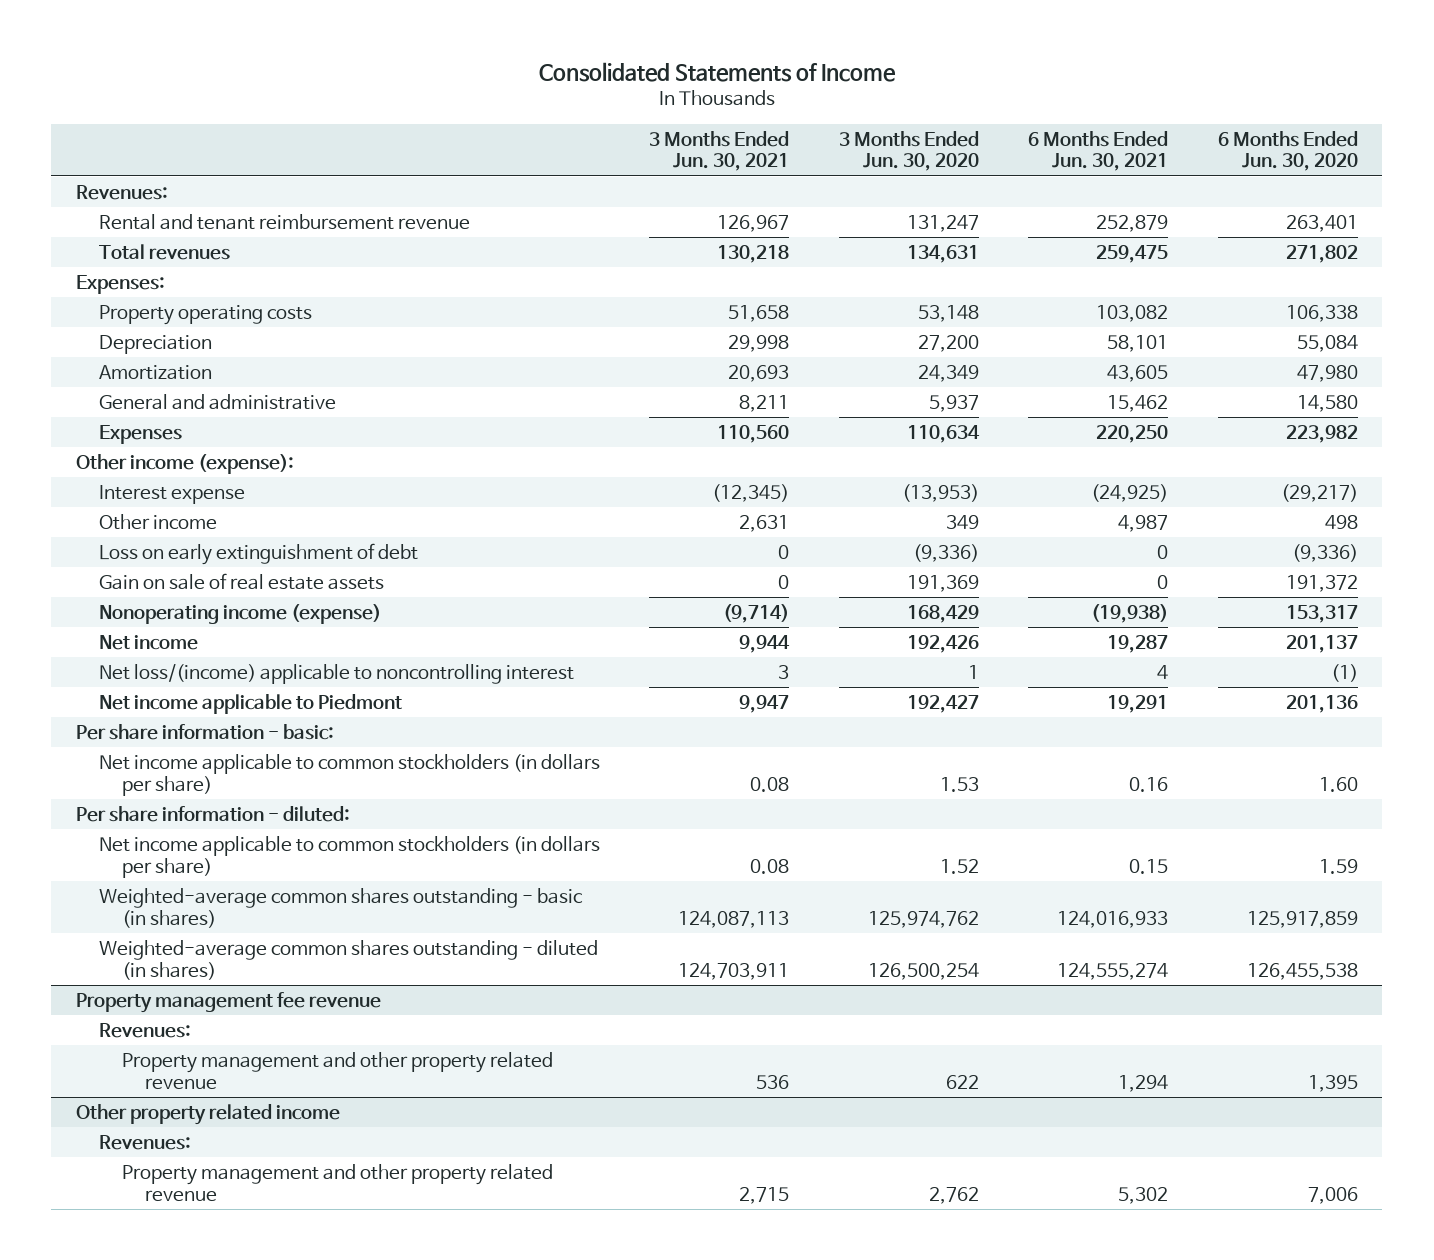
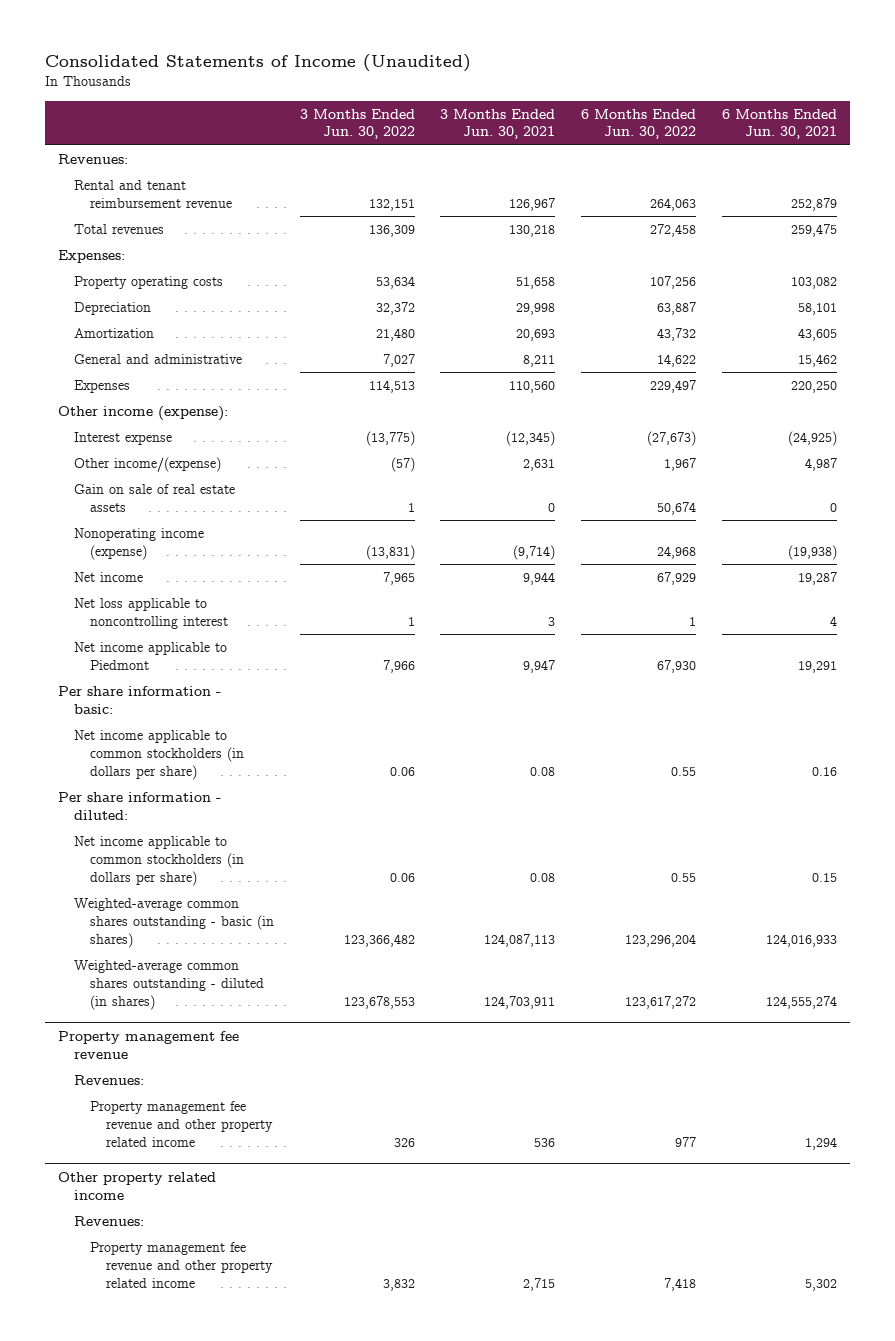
[538,62,896,83] Consolidated Statements of Income -> [45,54,472,73] Consolidated Statements of Income (Unaudited)
[838,130,979,172] 3 Months Ended Jun. 30, 2020 -> none
[1217,130,1358,172] 6 Months Ended Jun. 30, 2020 -> none
none -> [299,108,415,140] 3 Months Ended Jun. 30, 2022
none -> [581,108,697,140] 6 Months Ended Jun. 30, 2022
[99,542,419,565] Loss on early extinguishment of debt -> none
[99,513,218,530] Other income -> [74,456,222,472] Other income/(expense)
[99,663,575,684] Net loss/(income) applicable to noncontrolling interest -> [74,597,228,629] Net loss applicable to noncontrolling interest
[121,1051,553,1090] Property management and other property related revenue -> [89,1100,273,1147] Property management fee revenue and other property related income
[121,1163,553,1202] Property management and other property related revenue -> [89,1241,273,1288] Property management fee revenue and other property related income

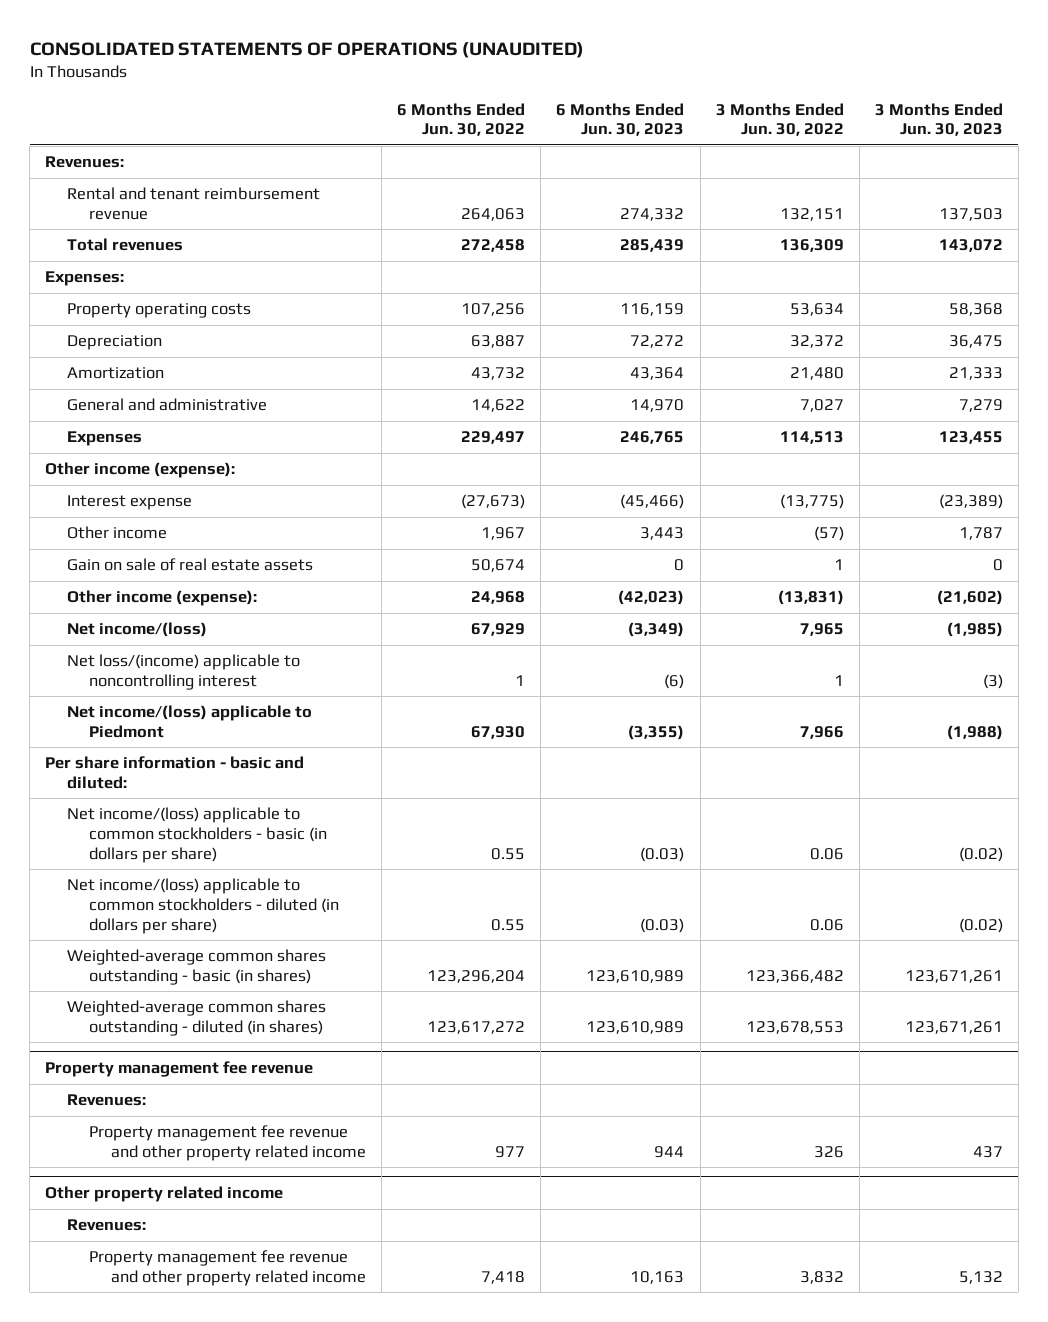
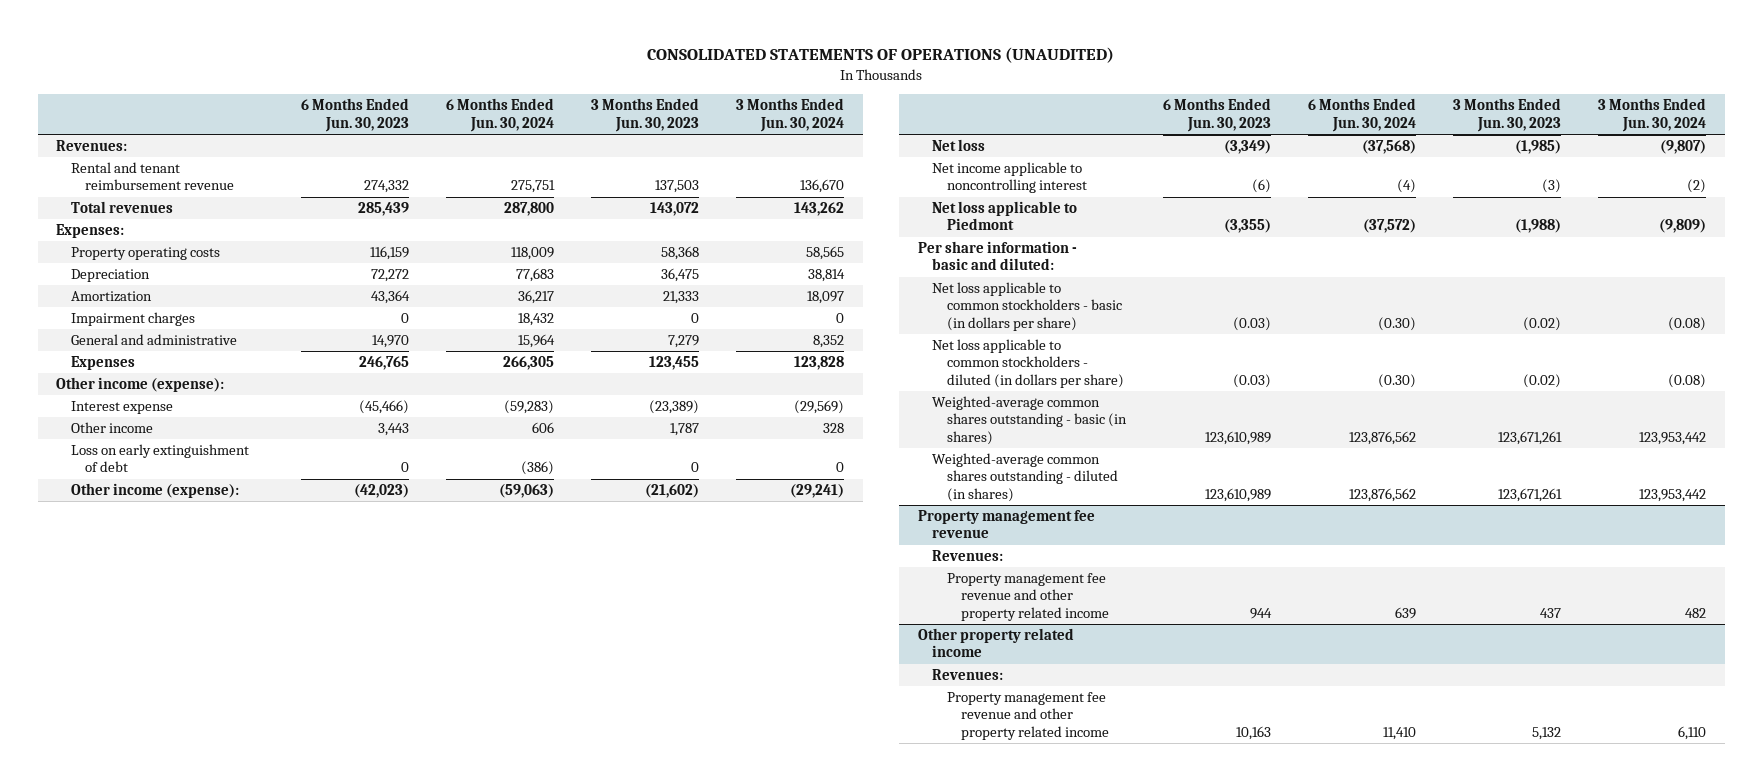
[397,102,526,137] 6 Months Ended Jun. 30, 2022 -> none
[715,102,844,137] 3 Months Ended Jun. 30, 2022 -> none
none -> [446,98,555,132] 6 Months Ended Jun. 30, 2024
none -> [736,98,845,132] 3 Months Ended Jun. 30, 2024
none -> [70,312,195,327] Impairment charges
[67,558,314,572] Gain on sale of real estate assets -> none
none -> [70,444,249,473] Loss on early extinguishment of debt
[67,622,208,638] Net income/(loss) -> [932,139,986,152] Net loss
[67,654,301,690] Net loss/(income) applicable to noncontrolling interest -> [932,162,1087,194] Net income applicable to noncontrolling interest
[67,705,313,738] Net income/(loss) applicable to Piedmont -> [932,201,1078,231] Net loss applicable to Piedmont
[67,807,328,863] Net income/(loss) applicable to common stockholders - basic (in dollars per share) -> [932,282,1122,331] Net loss applicable to common stockholders - basic (in dollars per share)
[67,878,340,934] Net income/(loss) applicable to common stockholders - diluted (in dollars per share) -> [932,339,1124,388] Net loss applicable to common stockholders - diluted (in dollars per share)

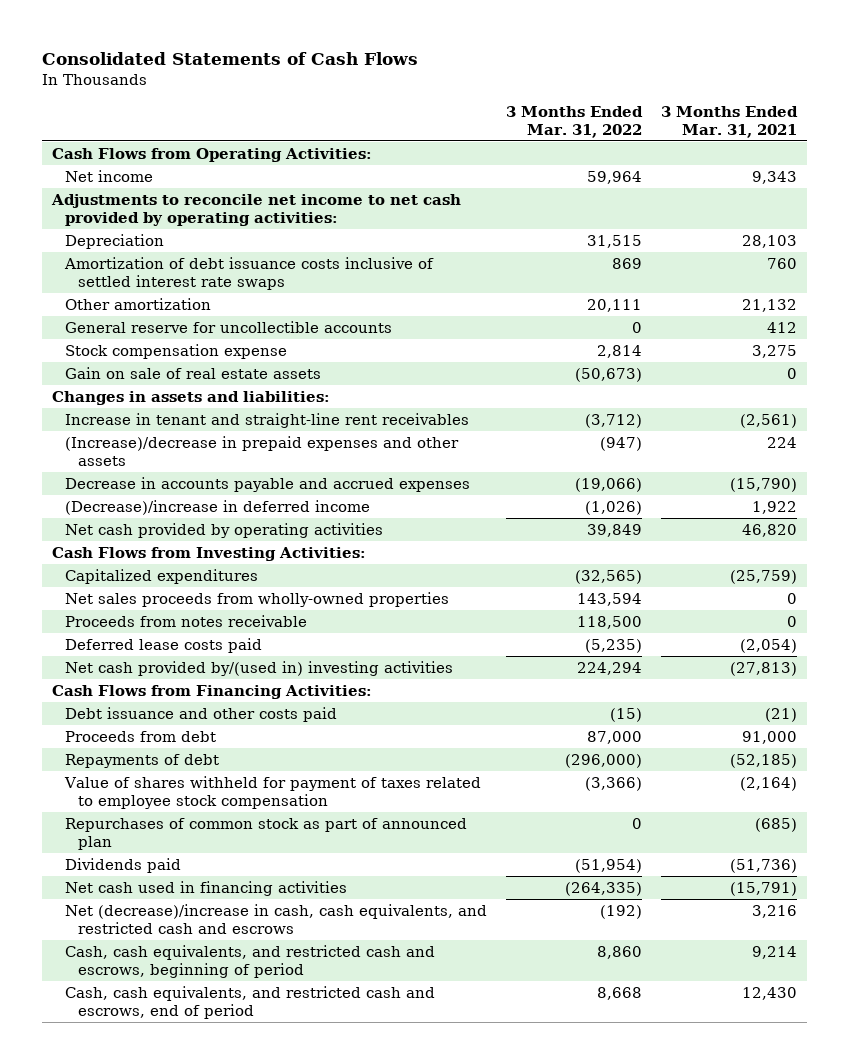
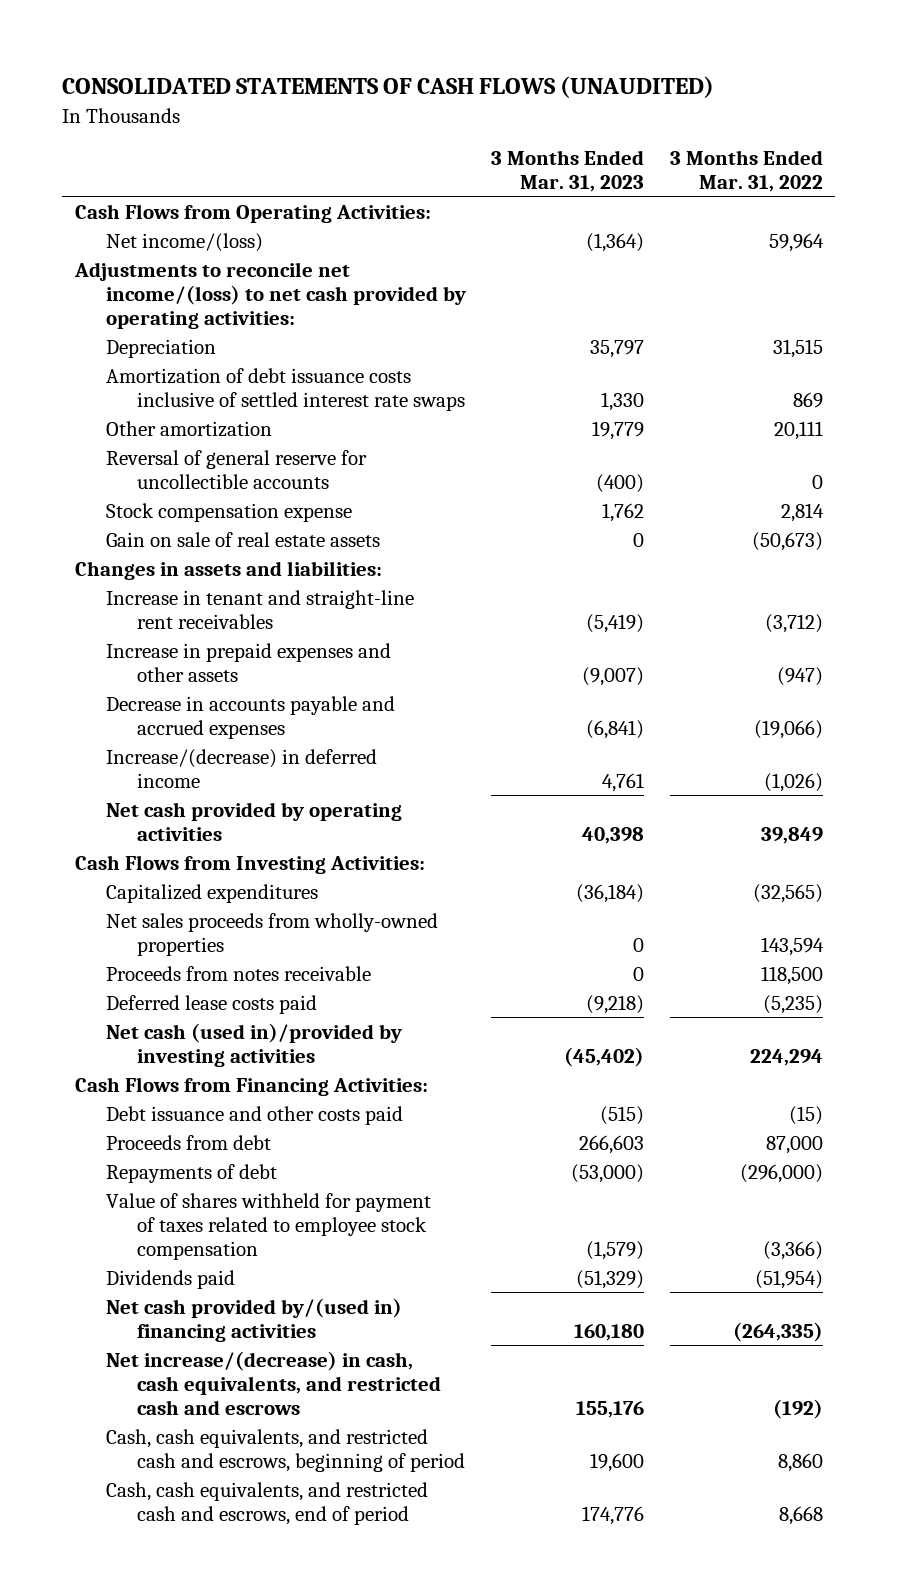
[42,52,419,66] Consolidated Statements of Cash Flows -> [62,76,715,99] CONSOLIDATED STATEMENTS OF CASH FLOWS (UNAUDITED)
[660,106,798,138] 3 Months Ended Mar. 31, 2021 -> none
none -> [491,149,645,192] 3 Months Ended Mar. 31, 2023
[64,170,153,183] Net income -> [105,232,263,252] Net income/(loss)
[50,194,461,226] Adjustments to reconcile net income to net cash provided by operating activities: -> [73,261,466,329] Adjustments to reconcile net income/(loss) to net cash provided by operating activities:
[64,321,392,334] General reserve for uncollectible accounts -> [105,449,367,489] Reversal of general reserve for uncollectible accounts
[64,436,459,466] (Increase)/decrease in prepaid expenses and other assets -> [105,642,391,682] Increase in prepaid expenses and other assets
[64,500,370,516] (Decrease)/increase in deferred income -> [105,748,377,788] Increase/(decrease) in deferred income
[64,661,453,677] Net cash provided by/(used in) investing activities -> [105,1022,402,1067] Net cash (used in)/provided by investing activities
[64,818,467,850] Repurchases of common stock as part of announced plan -> none
[64,881,347,897] Net cash used in financing activities -> [105,1297,402,1342] Net cash provided by/(used in) financing activities
[64,904,487,934] Net (decrease)/increase in cash, cash equivalents, and restricted cash and escrows -> [105,1350,441,1415] Net increase/(decrease) in cash, cash equivalents, and restricted cash and escrows

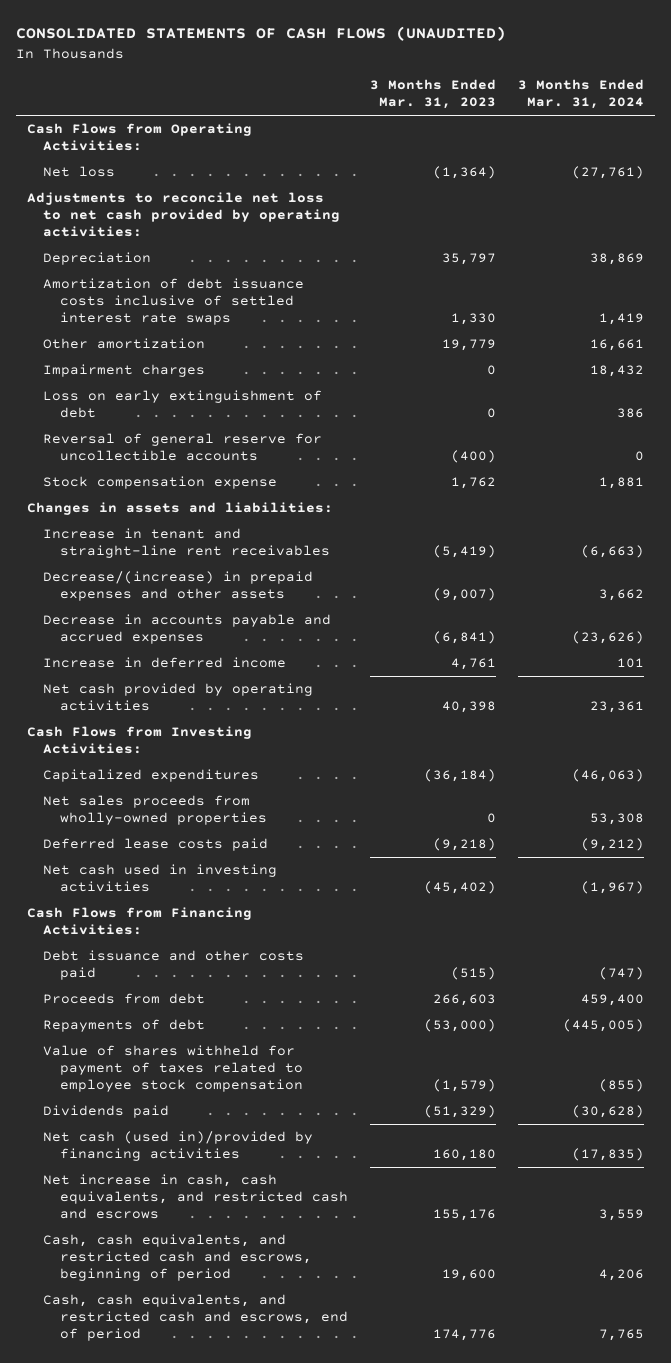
[669,149,823,192] 3 Months Ended Mar. 31, 2022 -> none
none -> [517,79,644,110] 3 Months Ended Mar. 31, 2024
[105,232,263,252] Net income/(loss) -> [43,166,116,178] Net loss
[73,261,466,329] Adjustments to reconcile net income/(loss) to net cash provided by operating activities: -> [26,192,341,238] Adjustments to reconcile net loss to net cash provided by operating activities:
none -> [43,364,206,378] Impairment charges
none -> [43,390,323,419] Loss on early extinguishment of debt
[105,531,380,547] Gain on sale of real estate assets -> none
[105,642,391,682] Increase in prepaid expenses and other assets -> [43,571,314,602] Decrease/(increase) in prepaid expenses and other assets
[105,748,377,788] Increase/(decrease) in deferred income -> [43,657,287,669] Increase in deferred income
[105,965,371,981] Proceeds from notes receivable -> none
[105,1022,402,1067] Net cash (used in)/provided by investing activities -> [43,864,278,893] Net cash used in investing activities
[105,1297,402,1342] Net cash provided by/(used in) financing activities -> [43,1131,314,1162] Net cash (used in)/provided by financing activities
[105,1350,441,1415] Net increase/(decrease) in cash, cash equivalents, and restricted cash and escrows -> [43,1174,348,1220] Net increase in cash, cash equivalents, and restricted cash and escrows

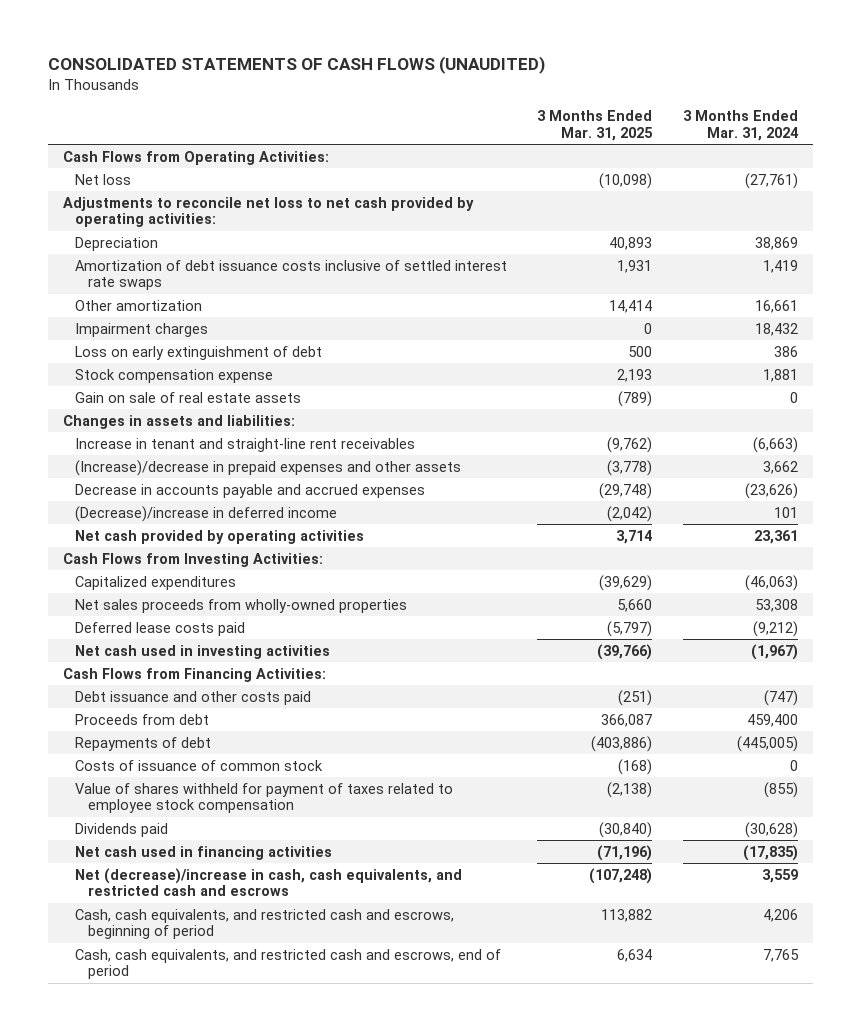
[369,79,496,110] 3 Months Ended Mar. 31, 2023 -> none
none -> [537,110,654,142] 3 Months Ended Mar. 31, 2025
[43,433,323,462] Reversal of general reserve for uncollectible accounts -> none
none -> [75,391,302,403] Gain on sale of real estate assets
[43,571,314,602] Decrease/(increase) in prepaid expenses and other assets -> [75,459,462,476] (Increase)/decrease in prepaid expenses and other assets
[43,657,287,669] Increase in deferred income -> [75,505,338,522] (Decrease)/increase in deferred income
none -> [75,759,324,771] Costs of issuance of common stock
[43,1131,314,1162] Net cash (used in)/provided by financing activities -> [75,845,333,860] Net cash used in financing activities
[43,1174,348,1220] Net increase in cash, cash equivalents, and restricted cash and escrows -> [75,867,463,897] Net (decrease)/increase in cash, cash equivalents, and restricted cash and escrows

